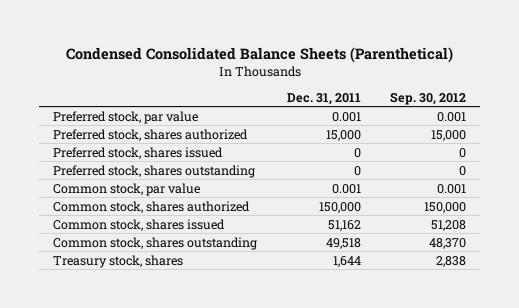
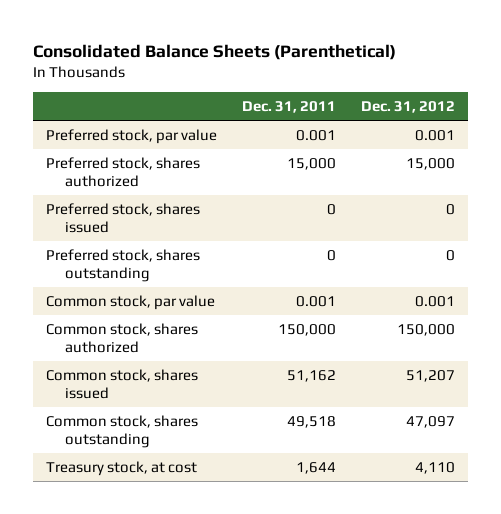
[65,46,453,63] Condensed Consolidated Balance Sheets (Parenthetical) -> [33,43,397,60] Consolidated Balance Sheets (Parenthetical)
[389,91,466,105] Sep. 30, 2012 -> none
none -> [361,101,456,114] Dec. 31, 2012
[53,254,184,268] Treasury stock, shares -> [45,460,197,476] Treasury stock, at cost

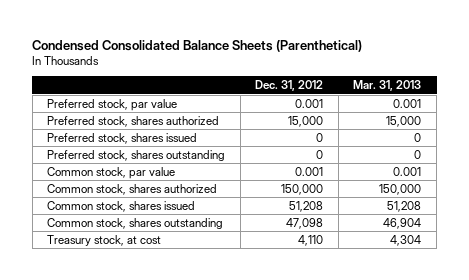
[33,43,397,60] Consolidated Balance Sheets (Parenthetical) -> [32,39,363,52] Condensed Consolidated Balance Sheets (Parenthetical)
[242,101,337,114] Dec. 31, 2011 -> none
none -> [353,80,422,92] Mar. 31, 2013
[406,369,456,382] 51,207 -> [289,200,324,212] 51,208
[406,415,456,428] 47,097 -> [286,217,324,229] 47,098

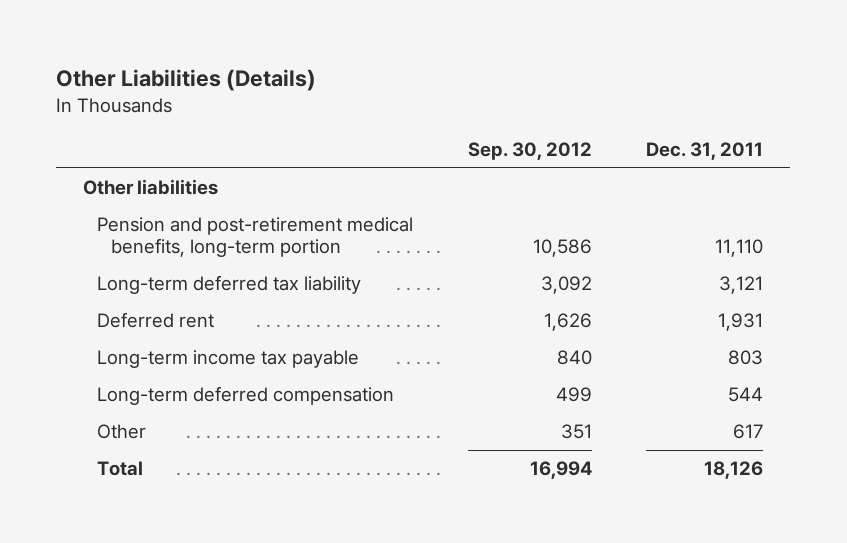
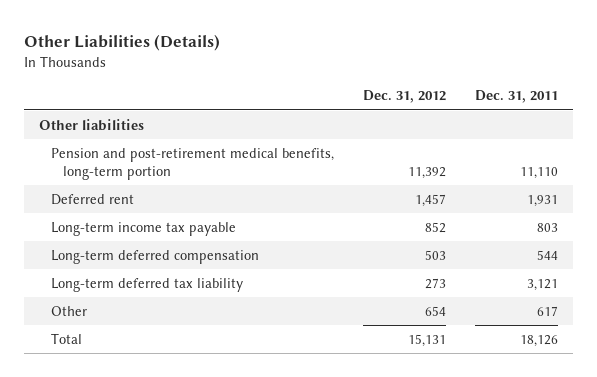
[467,141,592,160] Sep. 30, 2012 -> none
none -> [363,90,447,104] Dec. 31, 2012
[97,275,362,295] Long-term deferred tax liability -> [50,277,243,292] Long-term deferred tax liability

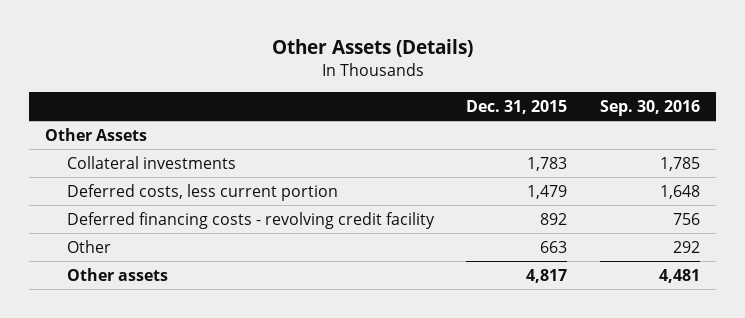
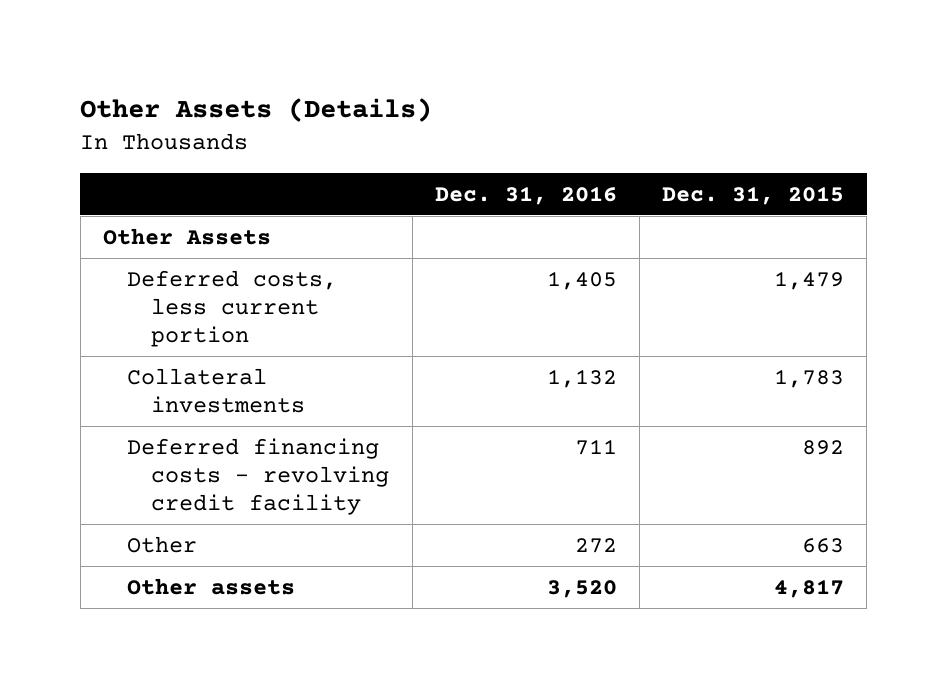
[599,99,700,116] Sep. 30, 2016 -> none
none -> [434,185,617,205] Dec. 31, 2016
[66,155,236,169] Collateral investments -> [127,367,306,413] Collateral investments

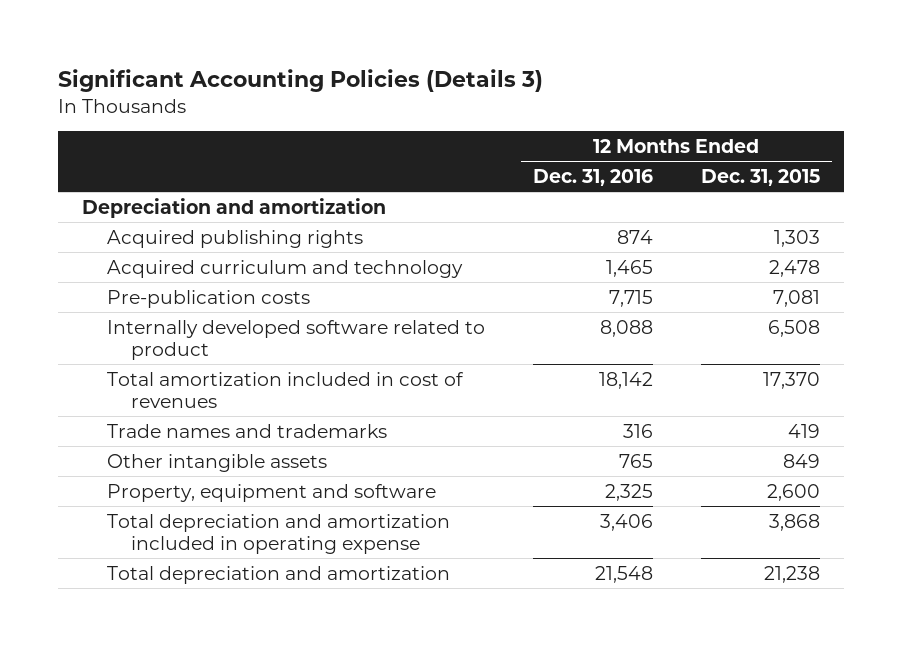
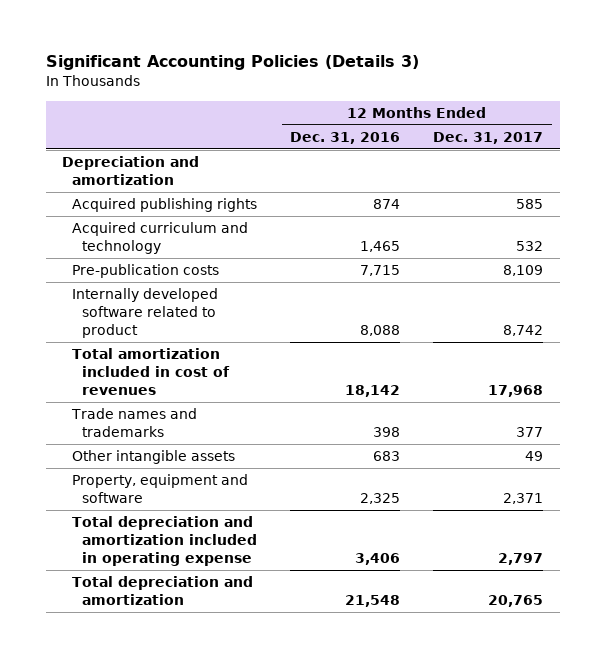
[701,168,821,186] Dec. 31, 2015 -> none
none -> [433,131,544,144] Dec. 31, 2017
[622,423,653,438] 316 -> [373,426,401,437] 398
[618,453,653,468] 765 -> [373,451,401,462] 683

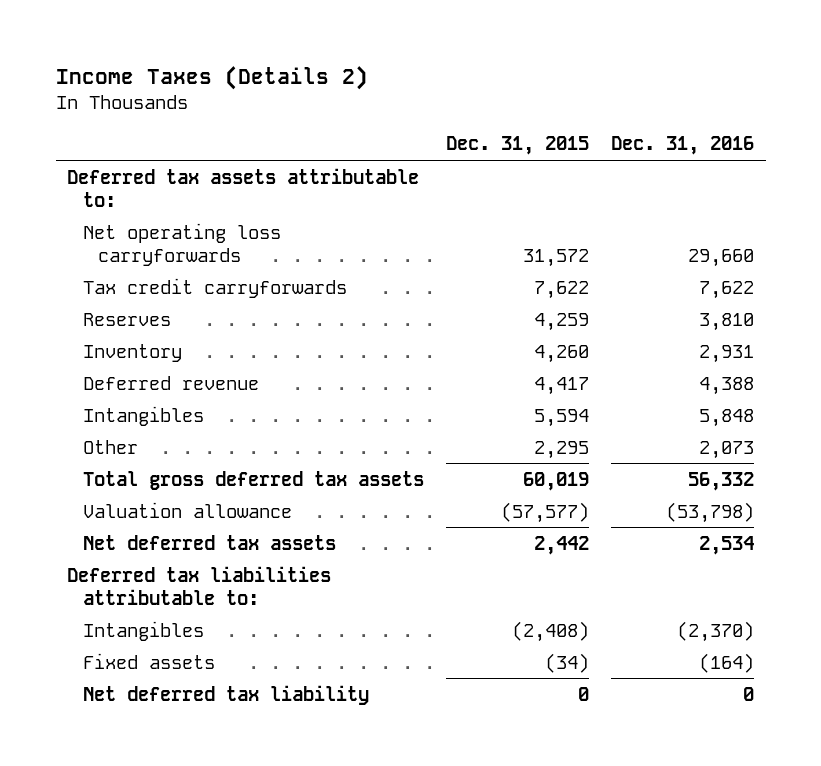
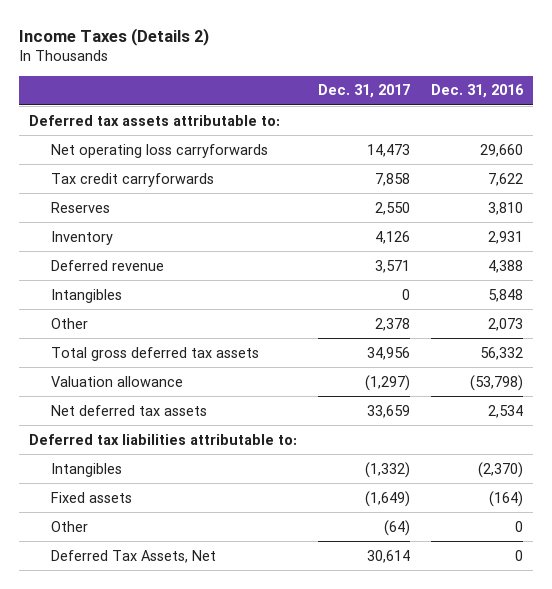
[446,136,590,156] Dec. 31, 2015 -> none
none -> [318,84,411,99] Dec. 31, 2017
none -> [50,520,88,532] Other
[82,684,369,705] Net deferred tax liability -> [50,549,216,563] Deferred Tax Assets, Net

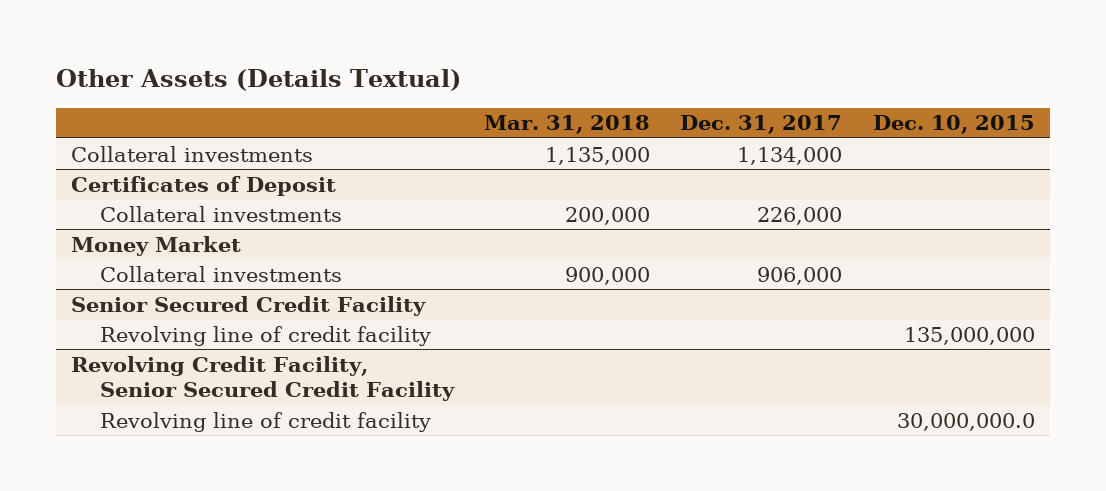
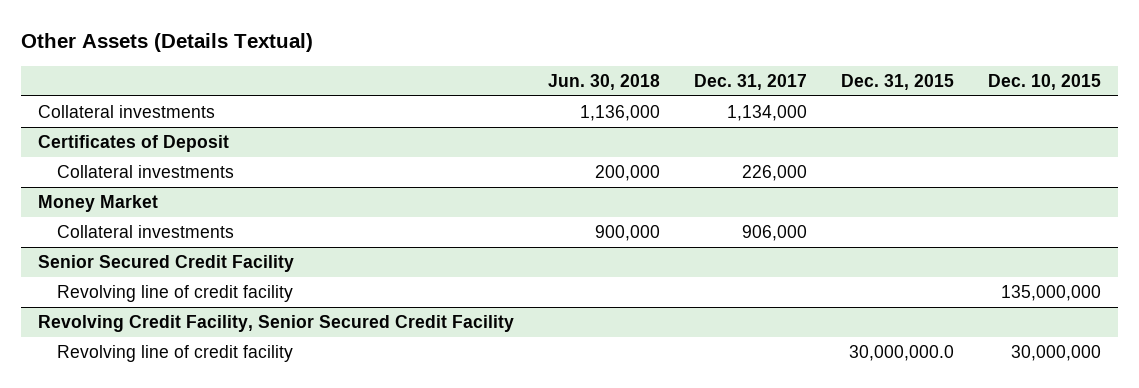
[483,115,650,135] Mar. 31, 2018 -> none
none -> [547,73,660,90] Jun. 30, 2018
none -> [841,73,955,90] Dec. 31, 2015
[896,412,1035,431] 30,000,000.0 -> [1011,345,1102,362] 30,000,000

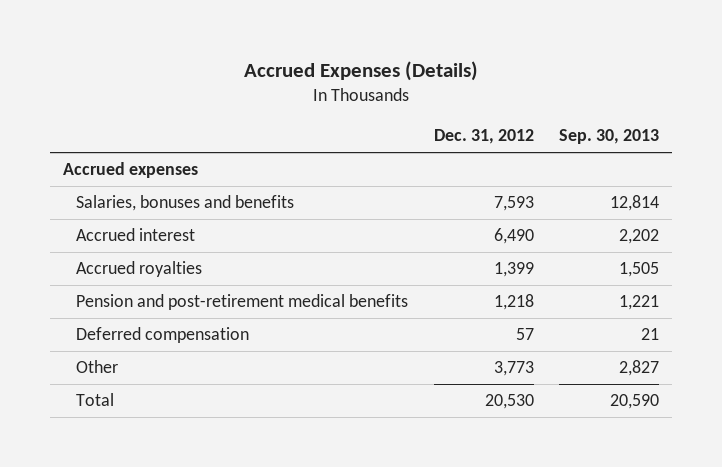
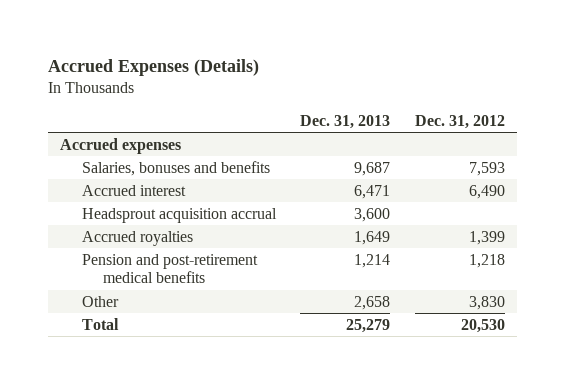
[559,129,660,145] Sep. 30, 2013 -> none
none -> [300,114,391,129] Dec. 31, 2013
none -> [81,207,277,223] Headsprout acquisition accrual
[76,327,250,344] Deferred compensation -> none
[493,361,534,377] 3,773 -> [468,295,505,310] 3,830

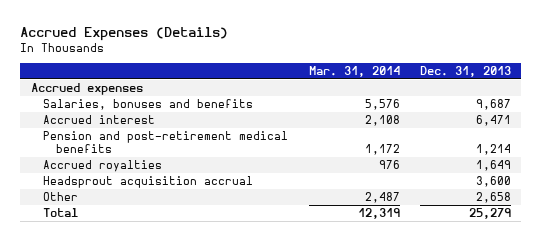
[414,114,505,129] Dec. 31, 2012 -> none
none -> [308,65,400,77] Mar. 31, 2014
[81,230,193,246] Accrued royalties -> [43,160,163,173] Accrued royalties
[81,207,277,223] Headsprout acquisition accrual -> [43,176,254,189] Headsprout acquisition accrual

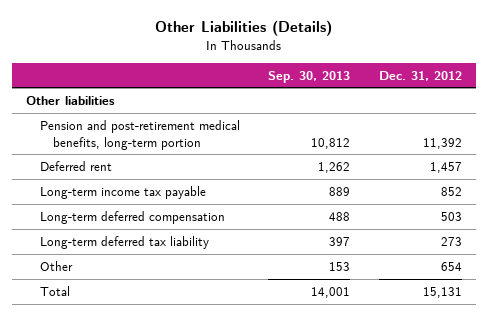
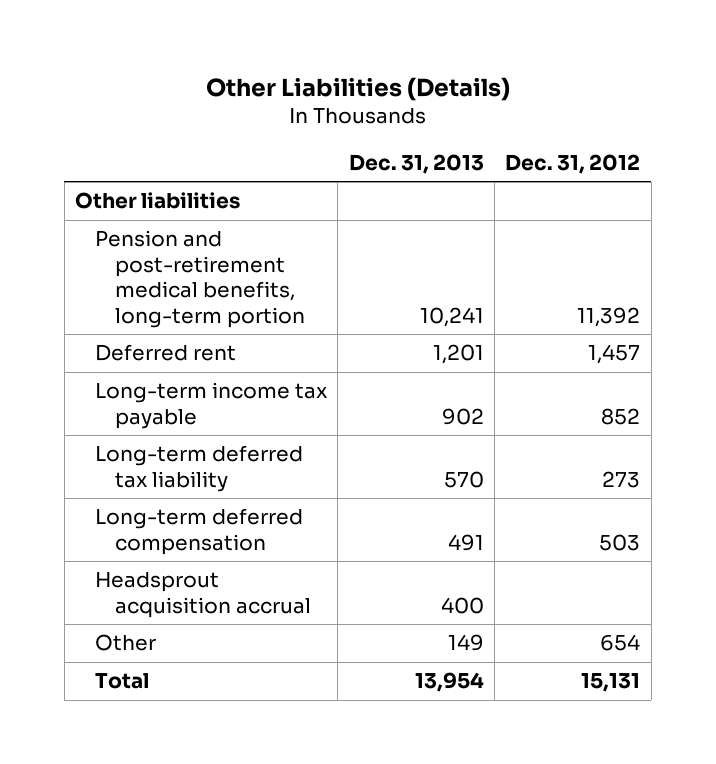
[268,70,351,83] Sep. 30, 2013 -> none
none -> [348,154,484,175] Dec. 31, 2013
[39,210,225,224] Long-term deferred compensation -> [94,508,303,555] Long-term deferred compensation
none -> [94,572,311,618] Headsprout acquisition accrual

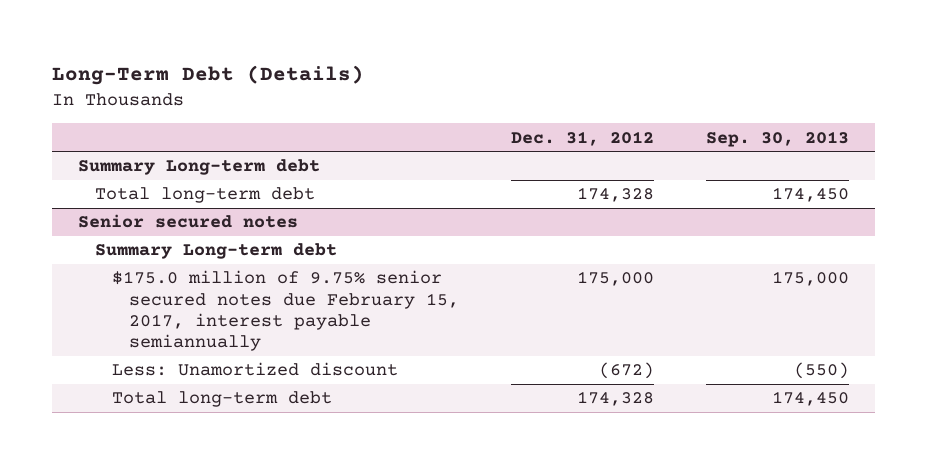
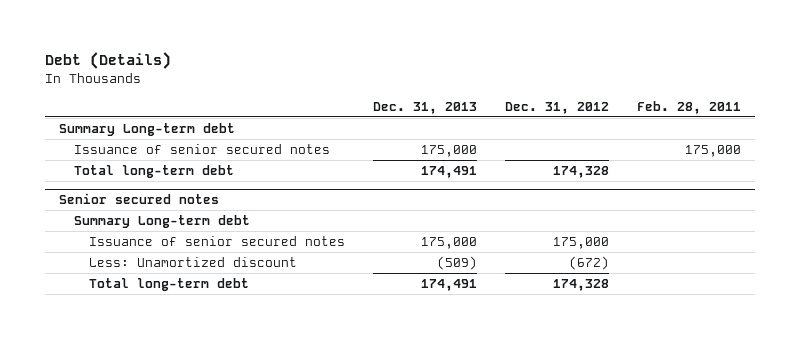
[51,65,364,86] Long-Term Debt (Details) -> [45,52,172,70] Debt (Details)
[706,130,850,147] Sep. 30, 2013 -> none
none -> [373,101,478,114] Dec. 31, 2013
none -> [637,100,742,114] Feb. 28, 2011
none -> [74,143,331,154] Issuance of senior secured notes
[112,270,460,352] $175.0 million of 9.75% senior secured notes due February 15, 2017, interest payable semiannually -> [89,235,346,246] Issuance of senior secured notes

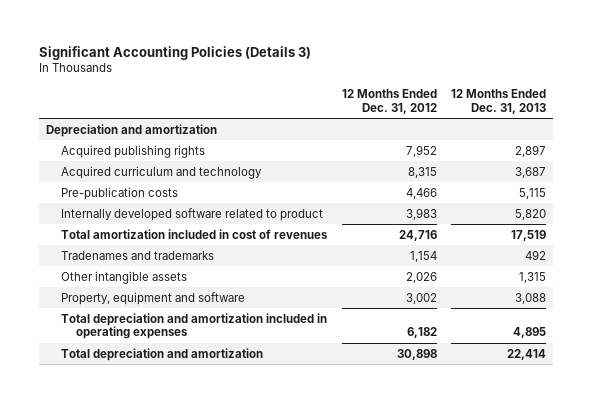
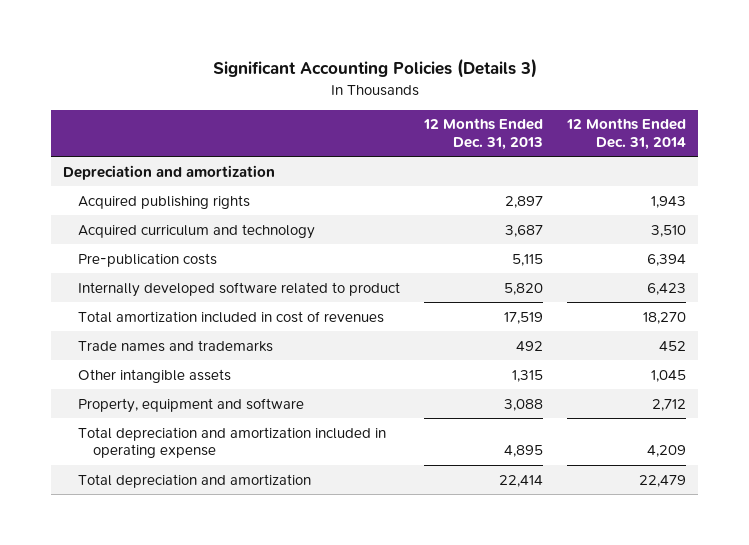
[341,88,437,114] 12 Months Ended Dec. 31, 2012 -> none
none -> [566,118,687,150] 12 Months Ended Dec. 31, 2014
[61,250,215,260] Tradenames and trademarks -> [78,339,274,352] Trade names and trademarks
[61,312,328,340] Total depreciation and amortization included in operating expenses -> [78,426,387,459] Total depreciation and amortization included in operating expense

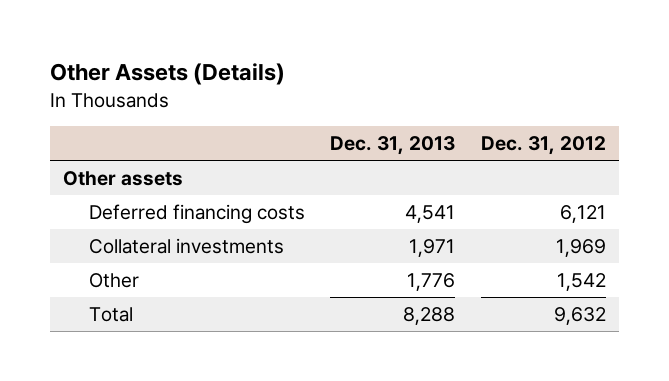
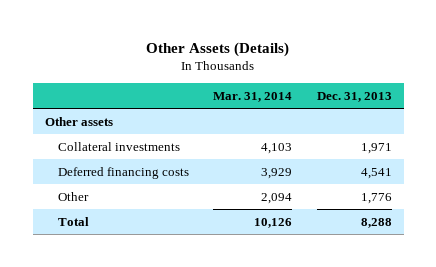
[480,136,606,156] Dec. 31, 2012 -> none
none -> [213,91,293,102] Mar. 31, 2014
[88,203,305,224] Deferred financing costs -> [58,166,190,179] Deferred financing costs

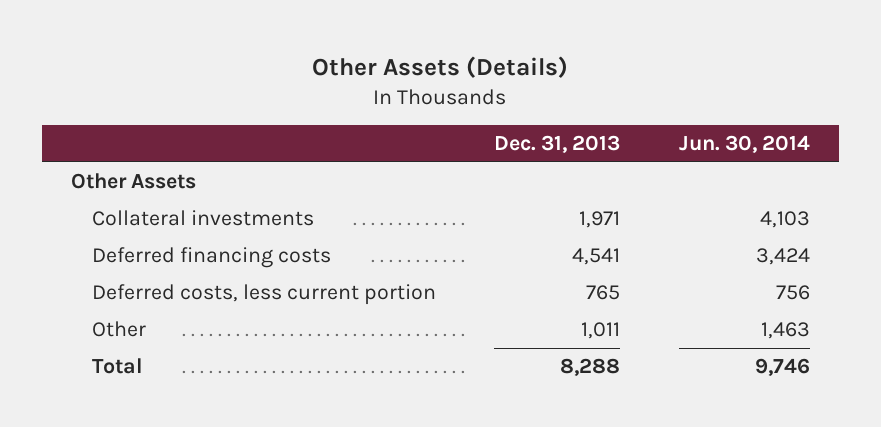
[213,91,293,102] Mar. 31, 2014 -> none
none -> [678,135,810,154] Jun. 30, 2014
[44,116,113,126] Other assets -> [70,173,196,190] Other Assets
none -> [91,284,436,306] Deferred costs, less current portion
[360,192,392,204] 1,776 -> [581,322,621,340] 1,011

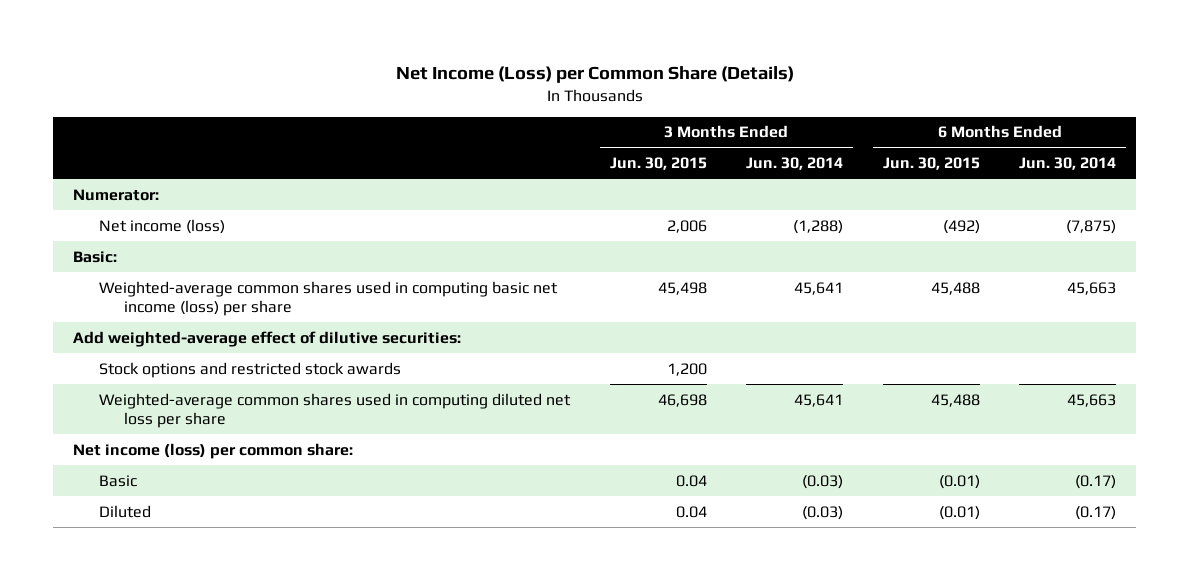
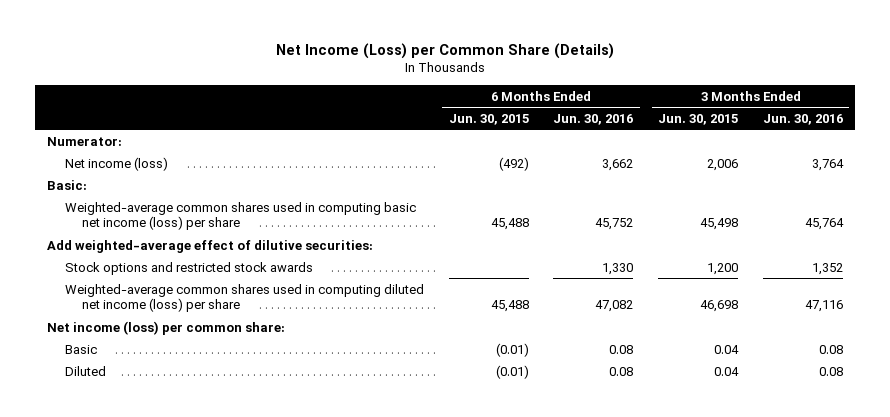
[746,157,844,171] Jun. 30, 2014 -> none
[1019,157,1117,171] Jun. 30, 2014 -> none
none -> [553,113,634,125] Jun. 30, 2016
none -> [762,113,843,125] Jun. 30, 2016
[98,392,571,428] Weighted-average common shares used in computing diluted net loss per share -> [64,283,424,313] Weighted-average common shares used in computing diluted net income (loss) per share

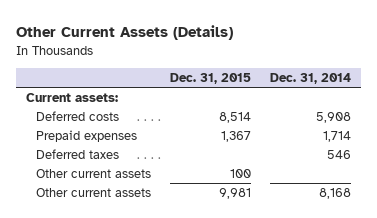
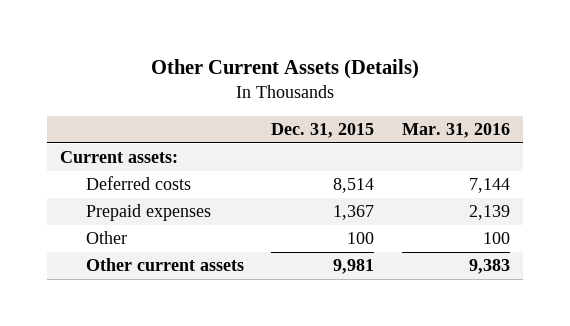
[270,73,352,85] Dec. 31, 2014 -> none
none -> [401,123,510,139] Mar. 31, 2016
[36,149,120,160] Deferred taxes -> none
[36,169,152,179] Other current assets -> [85,231,127,245] Other

